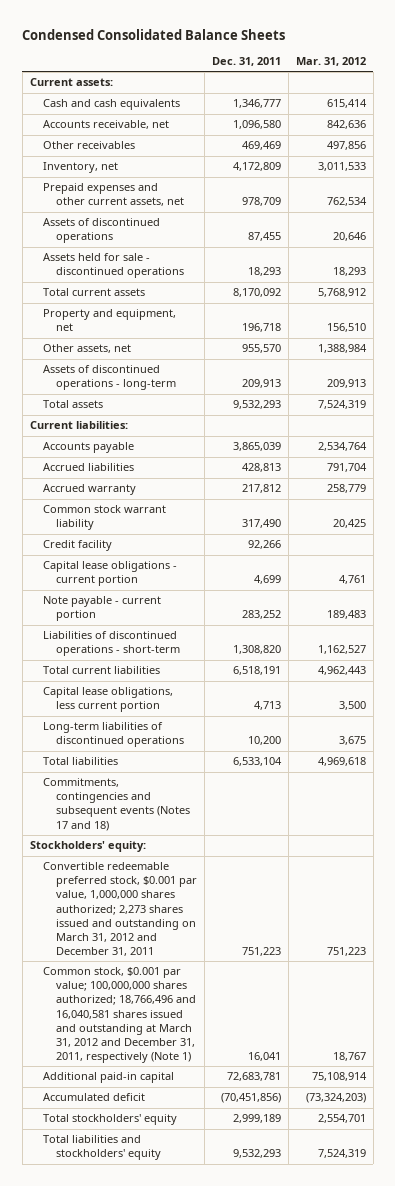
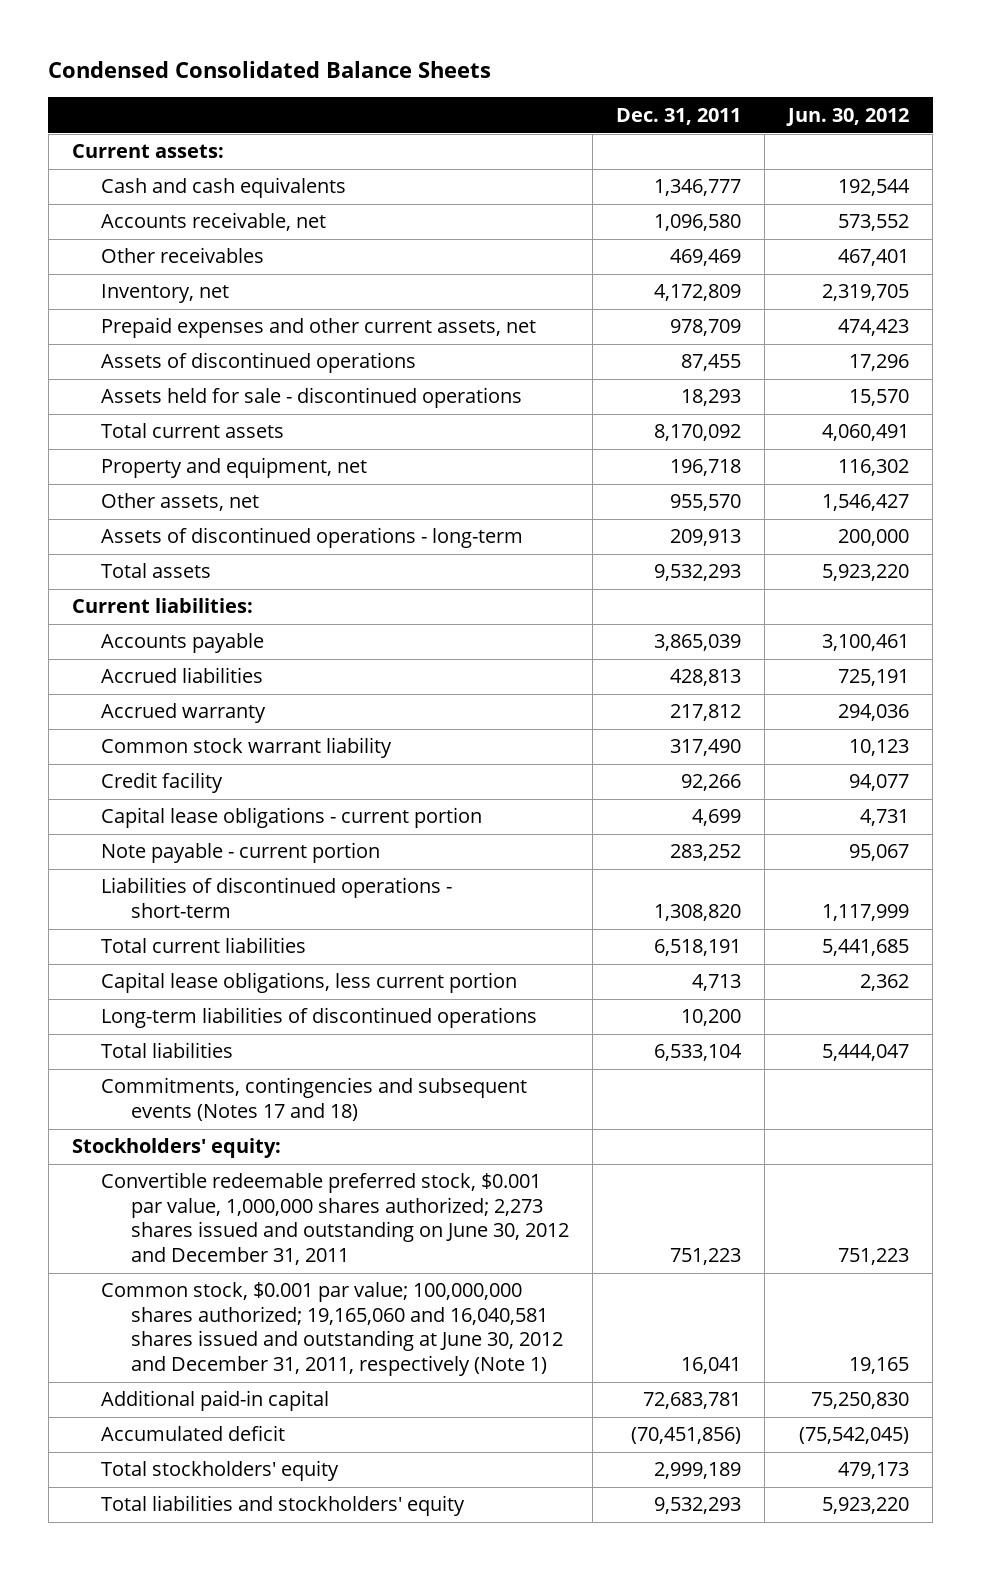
[295,57,366,67] Mar. 31, 2012 -> none
none -> [786,107,910,126] Jun. 30, 2012
[42,862,198,956] Convertible redeemable preferred stock, $0.001 par value, 1,000,000 shares authorized; 2,273 shares issued and outstanding on March 31, 2012 and December 31, 2011 -> [101,1172,569,1265] Convertible redeemable preferred stock, $0.001 par value, 1,000,000 shares authorized; 2,273 shares issued and outstanding on June 30, 2012 and December 31, 2011
[42,967,197,1063] Common stock, $0.001 par value; 100,000,000 shares authorized; 18,766,496 and 16,040,581 shares issued and outstanding at March 31, 2012 and December 31, 2011, respectively (Note 1) -> [101,1282,563,1376] Common stock, $0.001 par value; 100,000,000 shares authorized; 19,165,060 and 16,040,581 shares issued and outstanding at June 30, 2012 and December 31, 2011, respectively (Note 1)

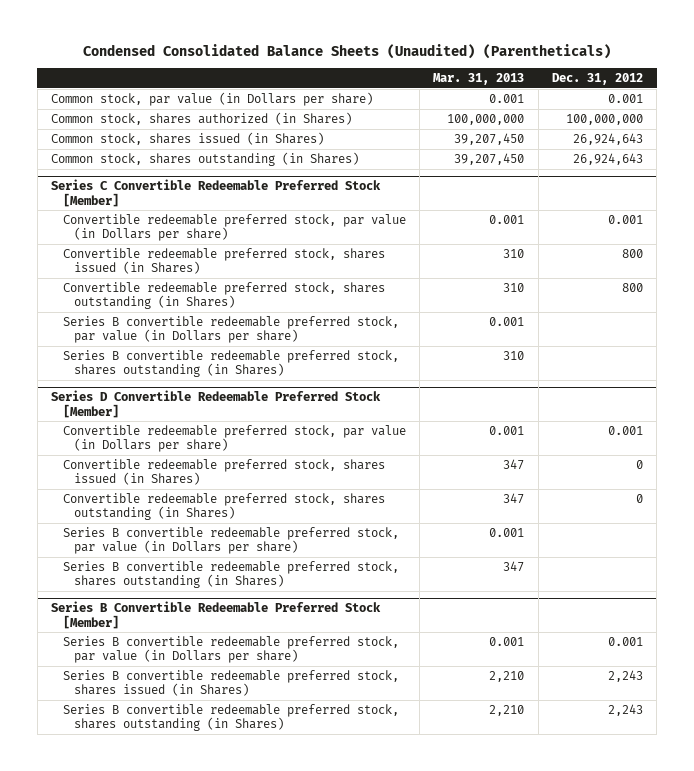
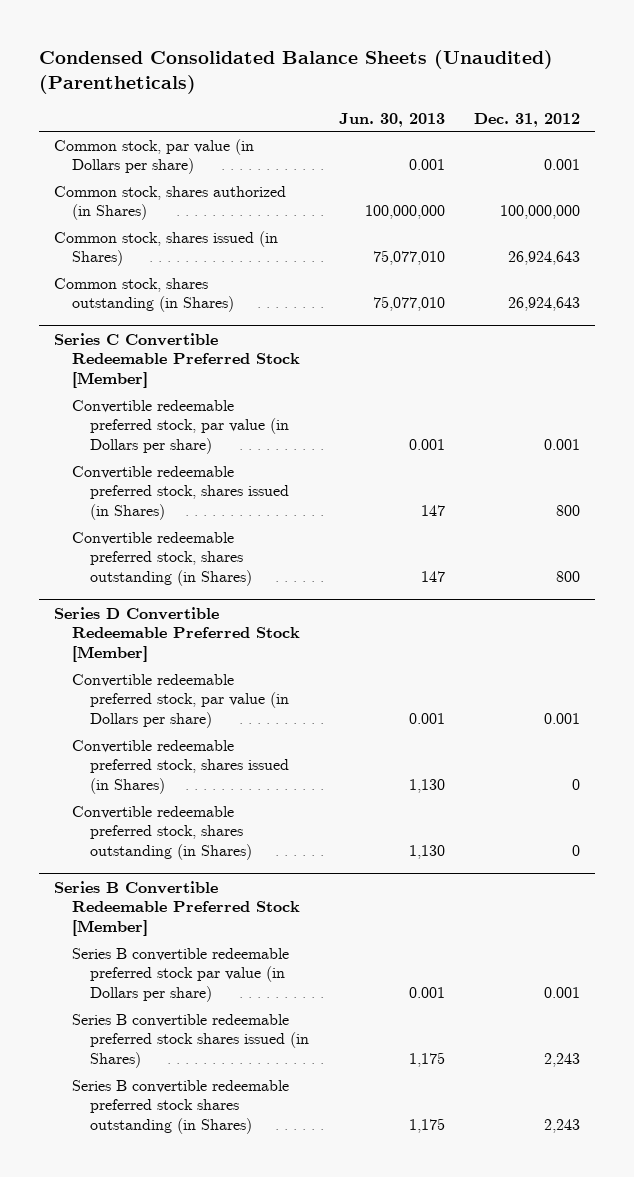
[433,72,525,85] Mar. 31, 2013 -> none
none -> [338,112,445,127] Jun. 30, 2013
[62,316,399,344] Series B convertible redeemable preferred stock, par value (in Dollars per share) -> none
[62,350,399,378] Series B convertible redeemable preferred stock, shares outstanding (in Shares) -> none
[62,527,399,555] Series B convertible redeemable preferred stock, par value (in Dollars per share) -> none
[62,561,399,589] Series B convertible redeemable preferred stock, shares outstanding (in Shares) -> none
[62,636,399,664] Series B convertible redeemable preferred stock, par value (in Dollars per share) -> [71,947,289,1003] Series B convertible redeemable preferred stock par value (in Dollars per share)
[62,670,399,697] Series B convertible redeemable preferred stock, shares issued (in Shares) -> [71,1013,309,1069] Series B convertible redeemable preferred stock shares issued (in Shares)
[62,704,399,732] Series B convertible redeemable preferred stock, shares outstanding (in Shares) -> [71,1079,289,1135] Series B convertible redeemable preferred stock shares outstanding (in Shares)

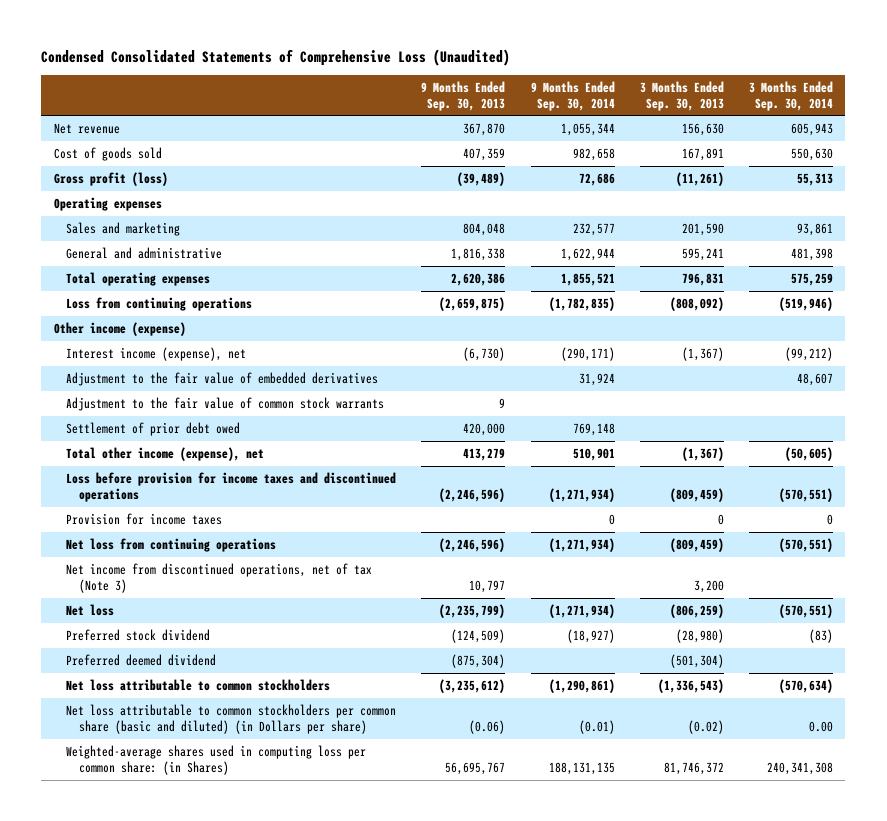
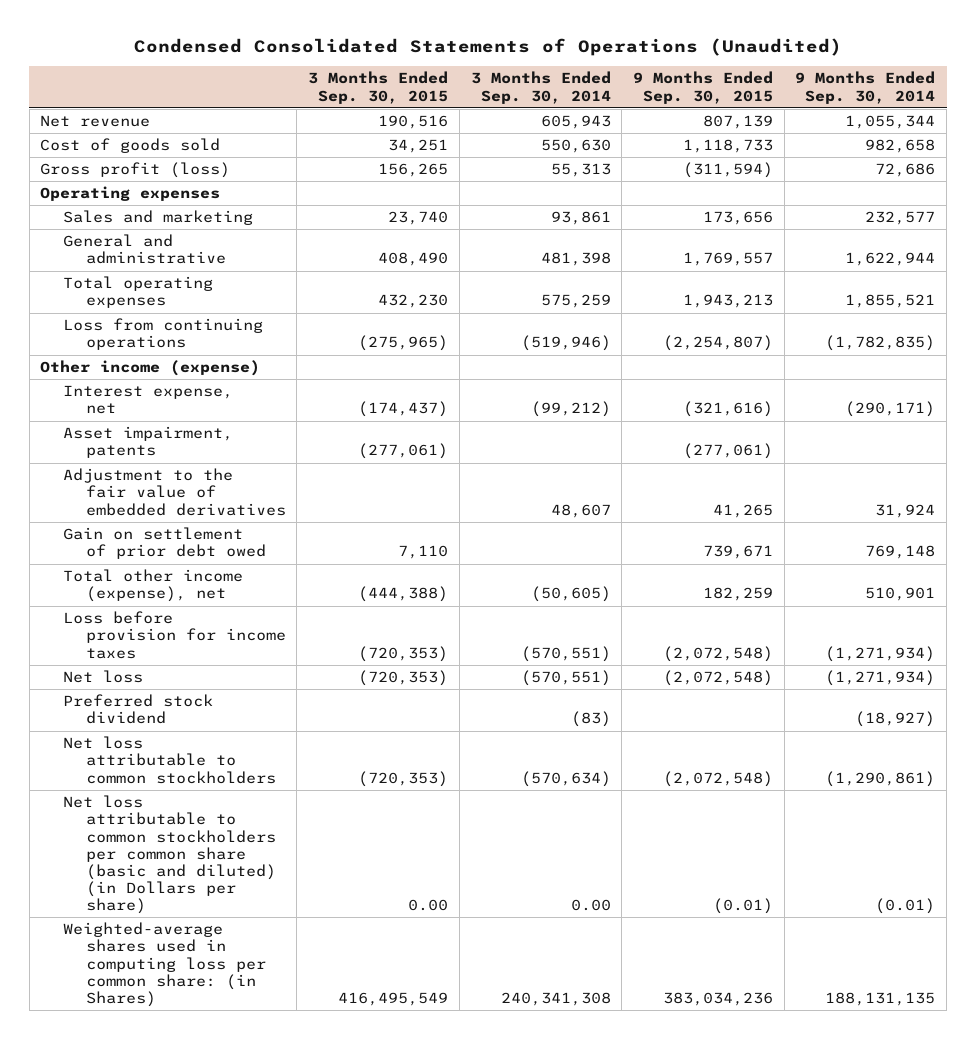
[41,48,511,66] Condensed Consolidated Statements of Comprehensive Loss (Unaudited) -> [133,37,842,56] Condensed Consolidated Statements of Operations (Unaudited)
[421,80,506,111] 9 Months Ended Sep. 30, 2013 -> none
[639,80,724,111] 3 Months Ended Sep. 30, 2013 -> none
none -> [308,71,449,104] 3 Months Ended Sep. 30, 2015
none -> [632,71,773,104] 9 Months Ended Sep. 30, 2015
[66,346,247,361] Interest income (expense), net -> [63,385,234,415] Interest expense, net
none -> [63,426,234,459] Asset impairment, patents
[66,396,385,411] Adjustment to the fair value of common stock warrants -> none
[66,421,241,436] Settlement of prior debt owed -> [63,527,266,560] Gain on settlement of prior debt owed
[66,512,223,525] Provision for income taxes -> none
[66,537,277,552] Net loss from continuing operations -> none
[66,562,373,593] Net income from discontinued operations, net of tax (Note 3) -> none
[66,471,397,502] Loss before provision for income taxes and discontinued operations -> [63,611,286,659] Loss before provision for income taxes
[66,653,217,666] Preferred deemed dividend -> none

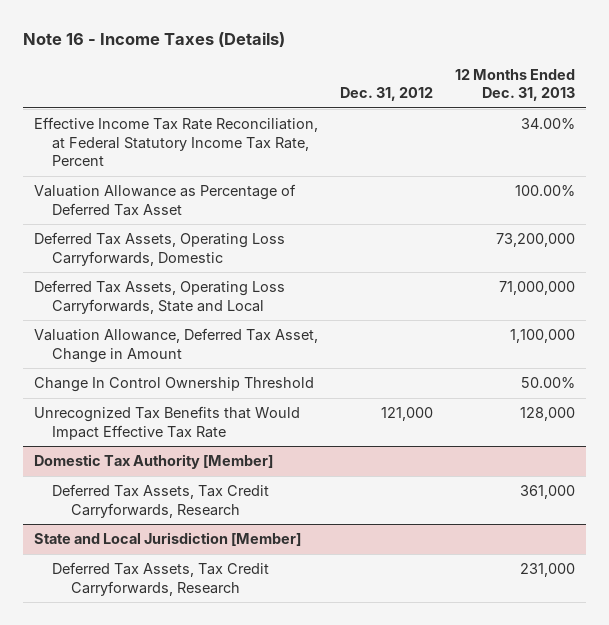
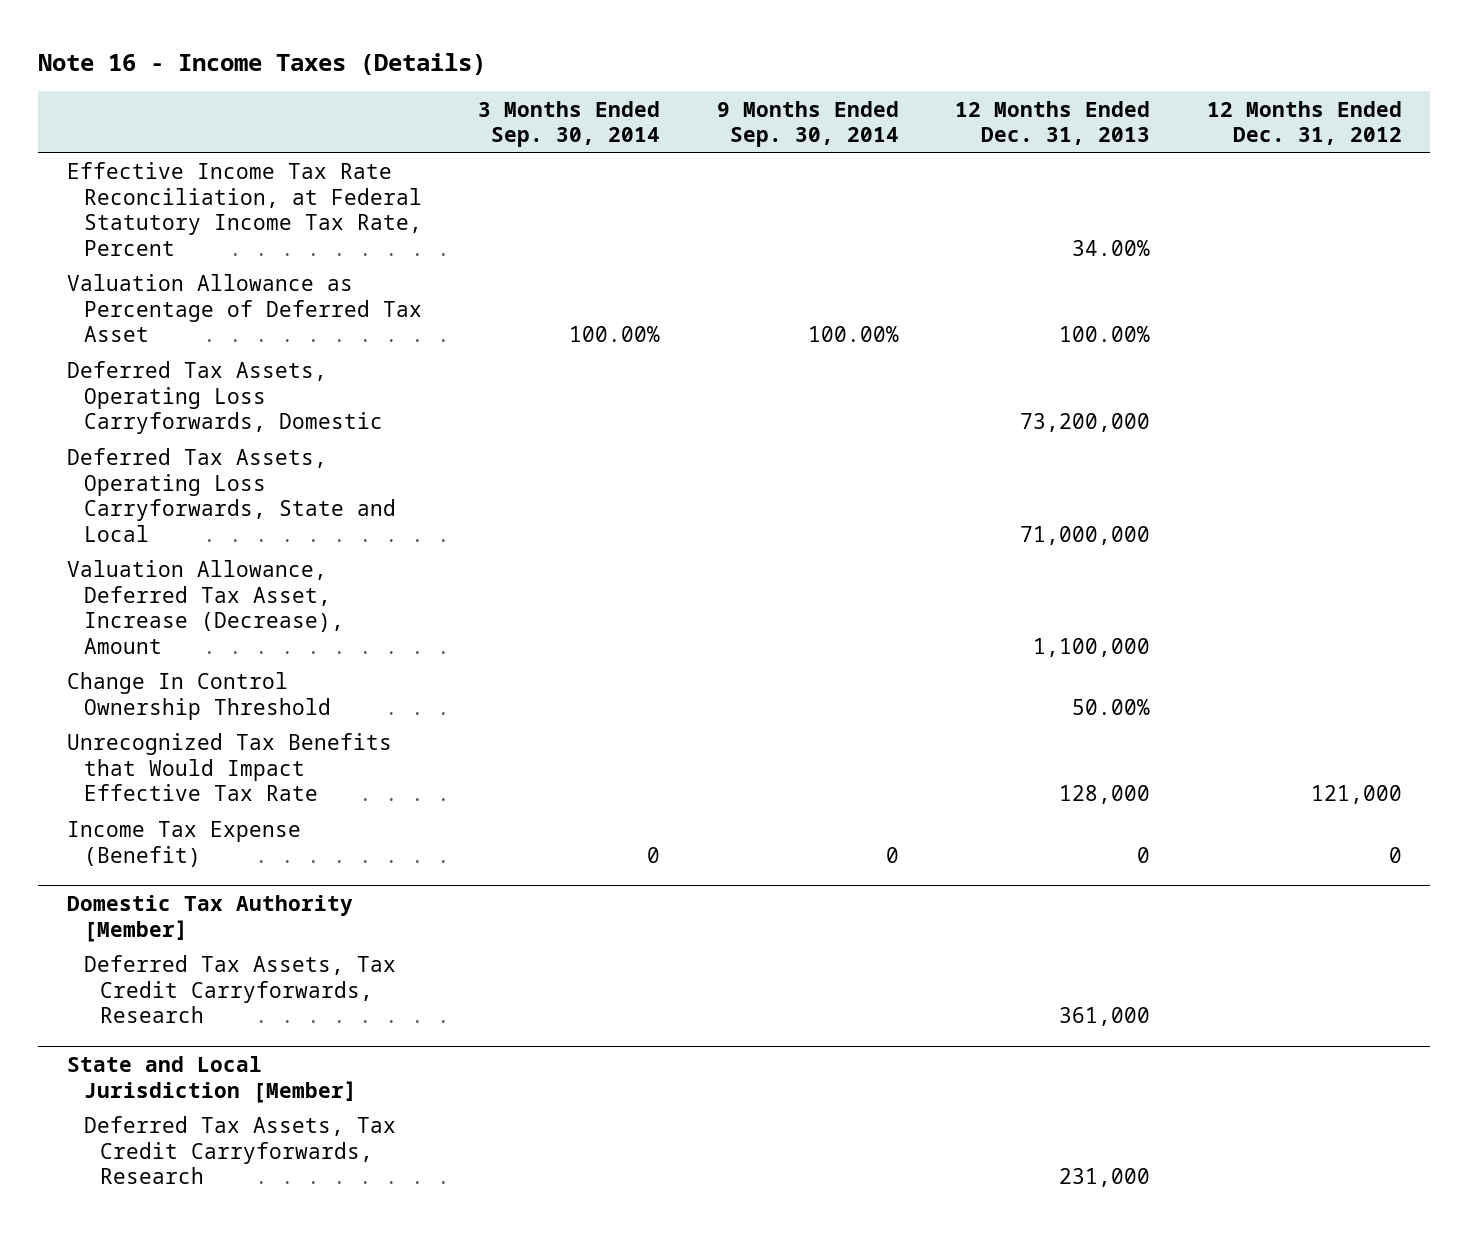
[339,87,433,102] Dec. 31, 2012 -> none
none -> [478,100,661,148] 3 Months Ended Sep. 30, 2014
none -> [716,100,899,148] 9 Months Ended Sep. 30, 2014
none -> [1206,100,1402,146] 12 Months Ended Dec. 31, 2012
[34,328,319,363] Valuation Allowance, Deferred Tax Asset, Change in Amount -> [66,560,344,655] Valuation Allowance, Deferred Tax Asset, Increase (Decrease), Amount
none -> [66,821,301,867] Income Tax Expense (Benefit)

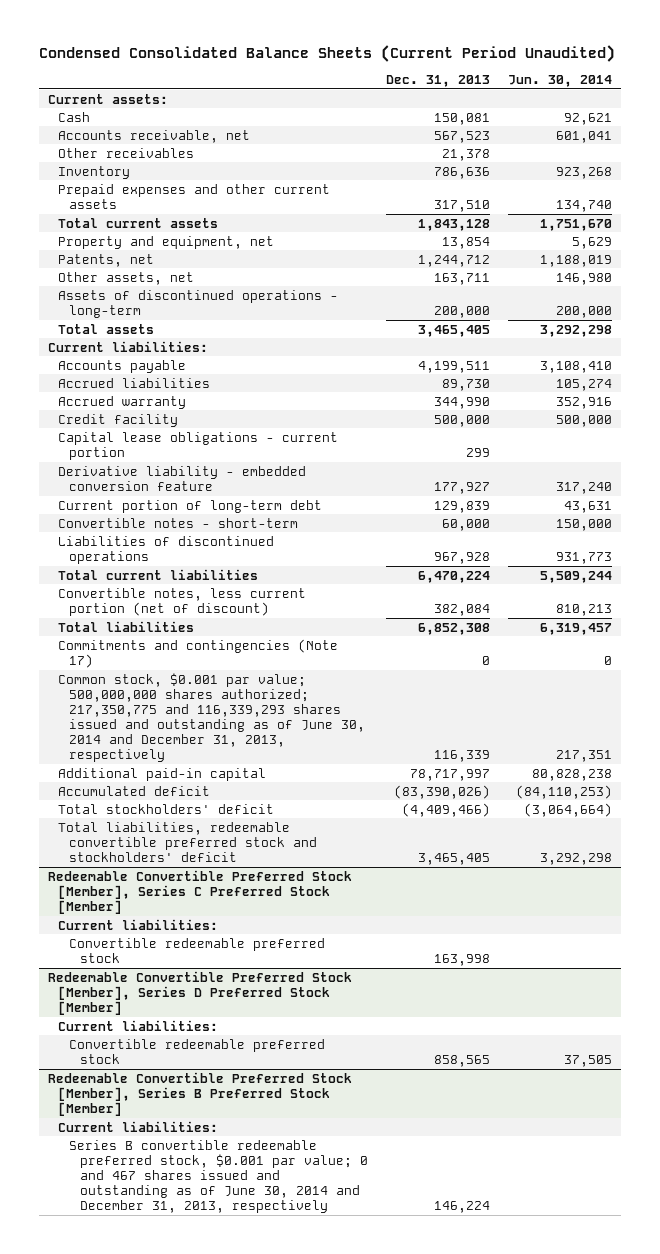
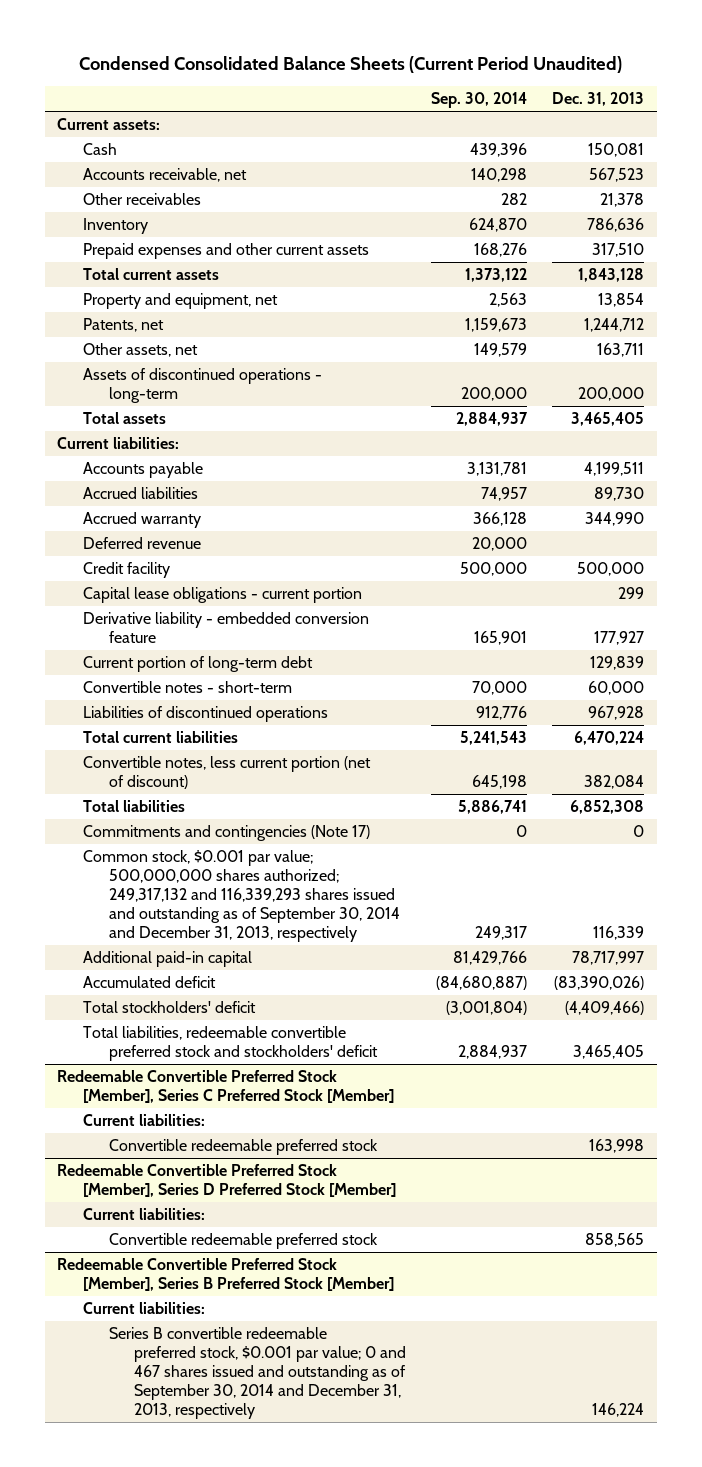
[508,75,613,88] Jun. 30, 2014 -> none
none -> [431,92,528,109] Sep. 30, 2014
none -> [83,537,202,550] Deferred revenue
[58,672,366,763] Common stock, $0.001 par value; 500,000,000 shares authorized; 217,350,775 and 116,339,293 shares issued and outstanding as of June 30, 2014 and December 31, 2013, respectively -> [83,850,400,942] Common stock, $0.001 par value; 500,000,000 shares authorized; 249,317,132 and 116,339,293 shares issued and outstanding as of September 30, 2014 and December 31, 2013, respectively
[69,1139,368,1214] Series B convertible redeemable preferred stock, $0.001 par value; 0 and 467 shares issued and outstanding as of June 30, 2014 and December 31, 2013, respectively -> [108,1327,407,1419] Series B convertible redeemable preferred stock, $0.001 par value; 0 and 467 shares issued and outstanding as of September 30, 2014 and December 31, 2013, respectively

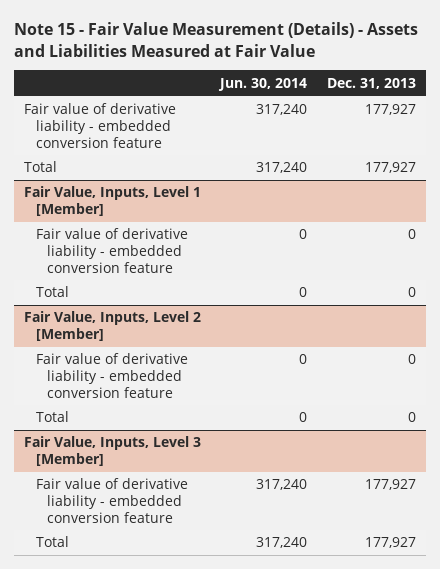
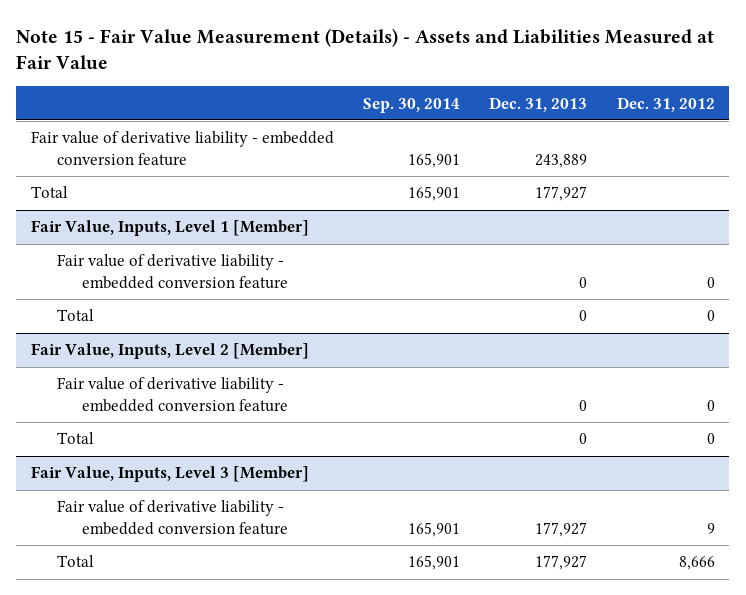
[218,77,308,91] Jun. 30, 2014 -> none
none -> [363,97,461,113] Sep. 30, 2014
none -> [616,96,715,112] Dec. 31, 2012
[364,104,416,116] 177,927 -> [535,154,588,169] 243,889

